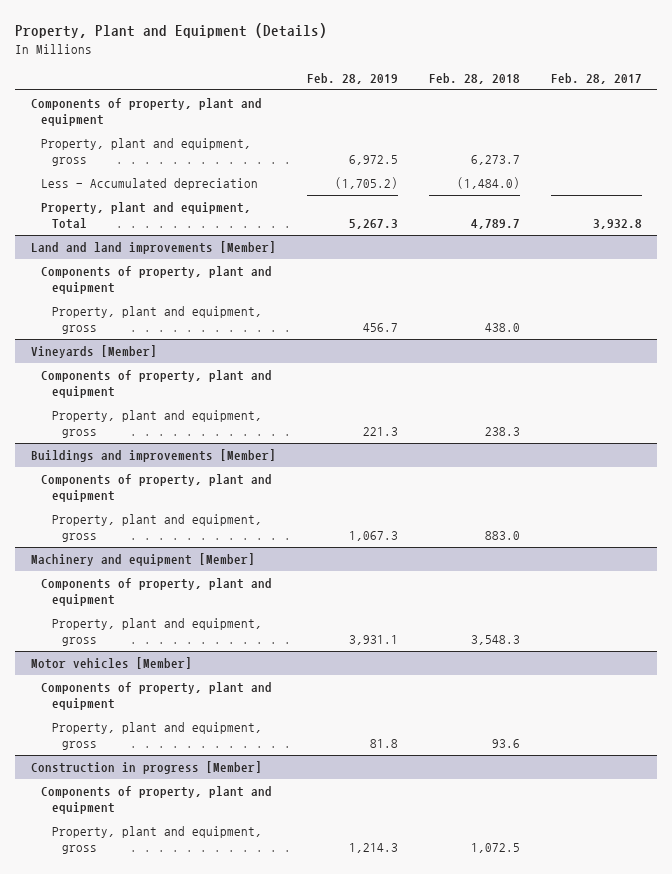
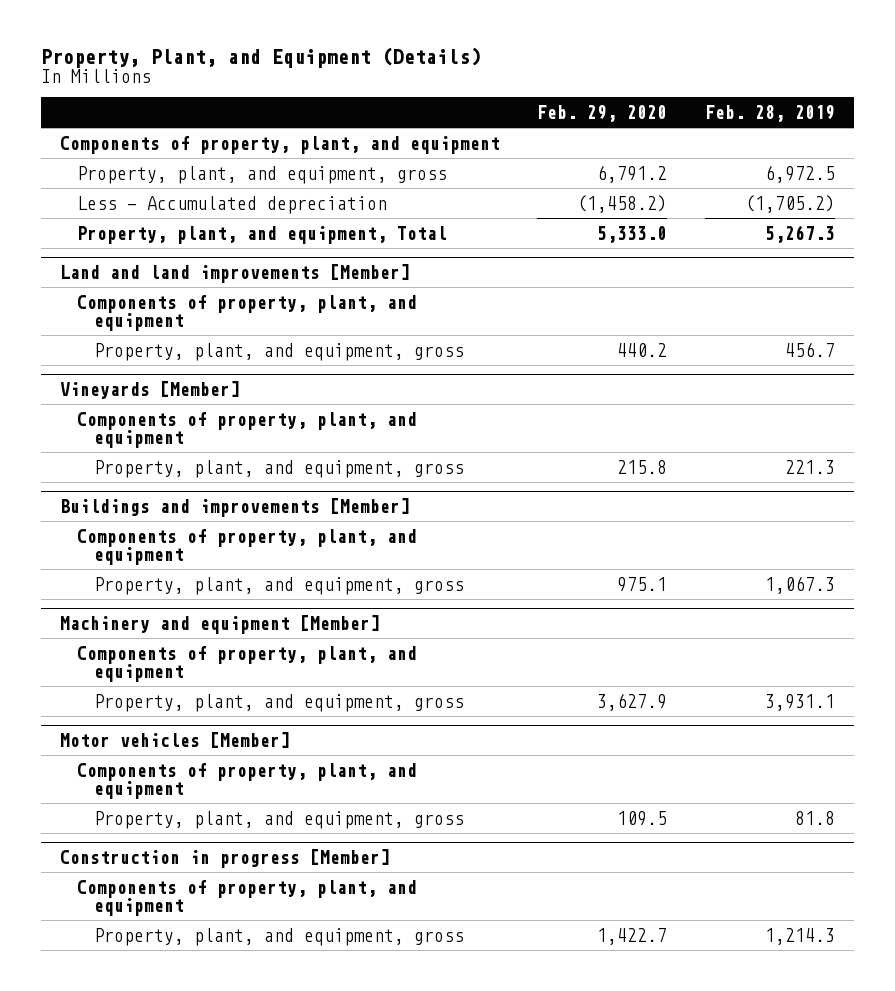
[15,23,328,39] Property, Plant and Equipment (Details) -> [41,46,482,68] Property, Plant, and Equipment (Details)
[428,72,520,84] Feb. 28, 2018 -> none
[550,72,642,84] Feb. 28, 2017 -> none
none -> [537,104,668,122] Feb. 29, 2020
[30,97,262,127] Components of property, plant and equipment -> [59,135,500,154] Components of property, plant, and equipment
[41,137,252,167] Property, plant and equipment, gross -> [77,165,448,184] Property, plant, and equipment, gross
[41,201,252,230] Property, plant and equipment, Total -> [77,225,448,244] Property, plant, and equipment, Total
[41,265,273,295] Components of property, plant and equipment -> [77,294,418,332] Components of property, plant, and equipment
[51,305,262,335] Property, plant and equipment, gross -> [94,342,465,361] Property, plant, and equipment, gross
[41,369,273,399] Components of property, plant and equipment -> [77,411,418,449] Components of property, plant, and equipment
[51,409,262,439] Property, plant and equipment, gross -> [94,459,465,478] Property, plant, and equipment, gross
[41,473,273,503] Components of property, plant and equipment -> [77,528,418,566] Components of property, plant, and equipment
[51,513,262,543] Property, plant and equipment, gross -> [94,576,465,595] Property, plant, and equipment, gross
[41,577,273,607] Components of property, plant and equipment -> [77,645,418,683] Components of property, plant, and equipment
[51,617,262,647] Property, plant and equipment, gross -> [94,693,465,712] Property, plant, and equipment, gross
[41,681,273,711] Components of property, plant and equipment -> [77,762,418,800] Components of property, plant, and equipment
[51,721,262,751] Property, plant and equipment, gross -> [94,810,465,829] Property, plant, and equipment, gross
[41,785,273,815] Components of property, plant and equipment -> [77,879,418,917] Components of property, plant, and equipment
[51,825,262,855] Property, plant and equipment, gross -> [94,927,465,946] Property, plant, and equipment, gross

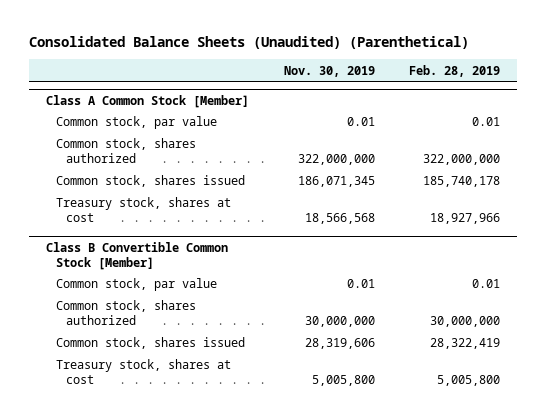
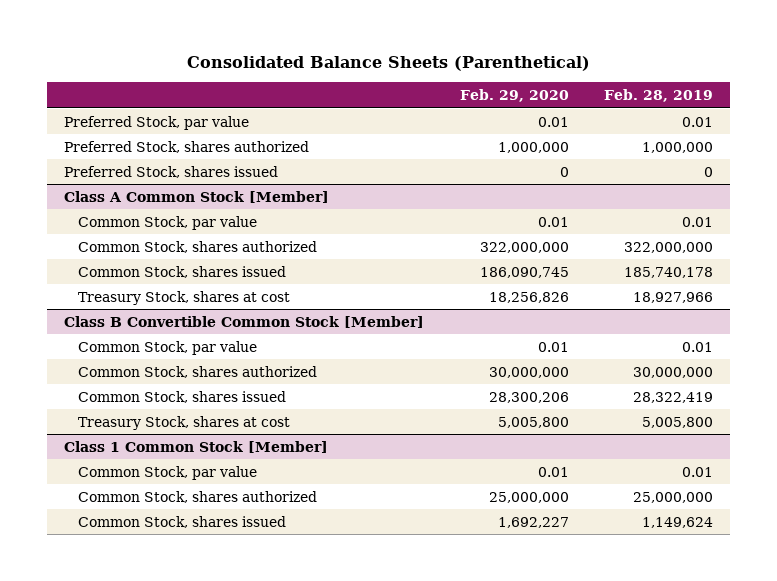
[28,36,469,50] Consolidated Balance Sheets (Unaudited) (Parenthetical) -> [186,56,590,72] Consolidated Balance Sheets (Parenthetical)
[283,65,375,77] Nov. 30, 2019 -> none
none -> [459,88,569,102] Feb. 29, 2020
none -> [64,115,250,130] Preferred Stock, par value
none -> [64,140,310,153] Preferred Stock, shares authorized
none -> [64,165,279,178] Preferred Stock, shares issued
[55,116,217,130] Common stock, par value -> [77,215,257,230] Common Stock, par value
[55,138,196,164] Common stock, shares authorized -> [77,240,317,253] Common Stock, shares authorized
[55,175,245,188] Common stock, shares issued -> [77,265,286,278] Common Stock, shares issued
[55,197,231,223] Treasury stock, shares at cost -> [77,290,290,305] Treasury Stock, shares at cost
[55,278,217,292] Common stock, par value -> [77,340,257,355] Common Stock, par value
[55,300,196,326] Common stock, shares authorized -> [77,365,317,378] Common Stock, shares authorized
[55,337,245,350] Common stock, shares issued -> [77,390,286,403] Common Stock, shares issued
[55,359,231,385] Treasury stock, shares at cost -> [77,415,290,430] Treasury Stock, shares at cost
none -> [64,440,329,453] Class 1 Common Stock [Member]
none -> [77,465,257,480] Common Stock, par value
none -> [77,490,317,503] Common Stock, shares authorized
none -> [77,515,286,528] Common Stock, shares issued

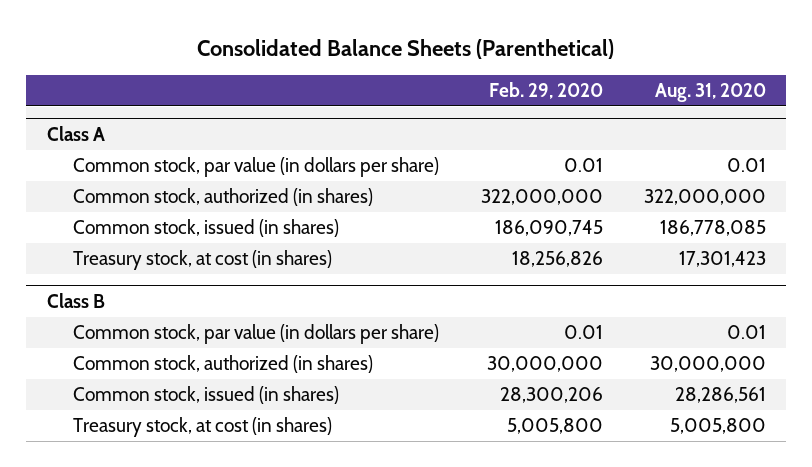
[603,88,713,102] Feb. 28, 2019 -> none
none -> [654,82,766,102] Aug. 31, 2020
[64,115,250,130] Preferred Stock, par value -> none
[64,140,310,153] Preferred Stock, shares authorized -> none
[64,165,279,178] Preferred Stock, shares issued -> none
[64,440,329,453] Class 1 Common Stock [Member] -> none
[77,465,257,480] Common Stock, par value -> none
[77,490,317,503] Common Stock, shares authorized -> none
[77,515,286,528] Common Stock, shares issued -> none
[64,190,330,203] Class A Common Stock [Member] -> [46,125,105,141] Class A
[77,215,257,230] Common Stock, par value -> [73,157,440,178] Common stock, par value (in dollars per share)
[77,240,317,253] Common Stock, shares authorized -> [73,188,374,207] Common stock, authorized (in shares)
[77,265,286,278] Common Stock, shares issued -> [73,219,340,238] Common stock, issued (in shares)
[77,290,290,305] Treasury Stock, shares at cost -> [73,250,333,271] Treasury stock, at cost (in shares)
[64,315,425,328] Class B Convertible Common Stock [Member] -> [46,292,105,308] Class B
[77,340,257,355] Common Stock, par value -> [73,324,440,345] Common stock, par value (in dollars per share)
[77,365,317,378] Common Stock, shares authorized -> [73,355,374,374] Common stock, authorized (in shares)
[77,390,286,403] Common Stock, shares issued -> [73,386,340,405] Common stock, issued (in shares)
[77,415,290,430] Treasury Stock, shares at cost -> [73,417,333,438] Treasury stock, at cost (in shares)

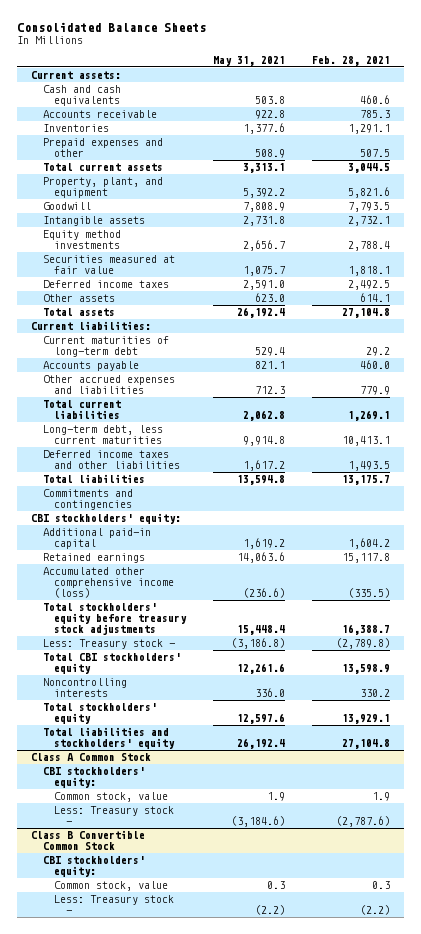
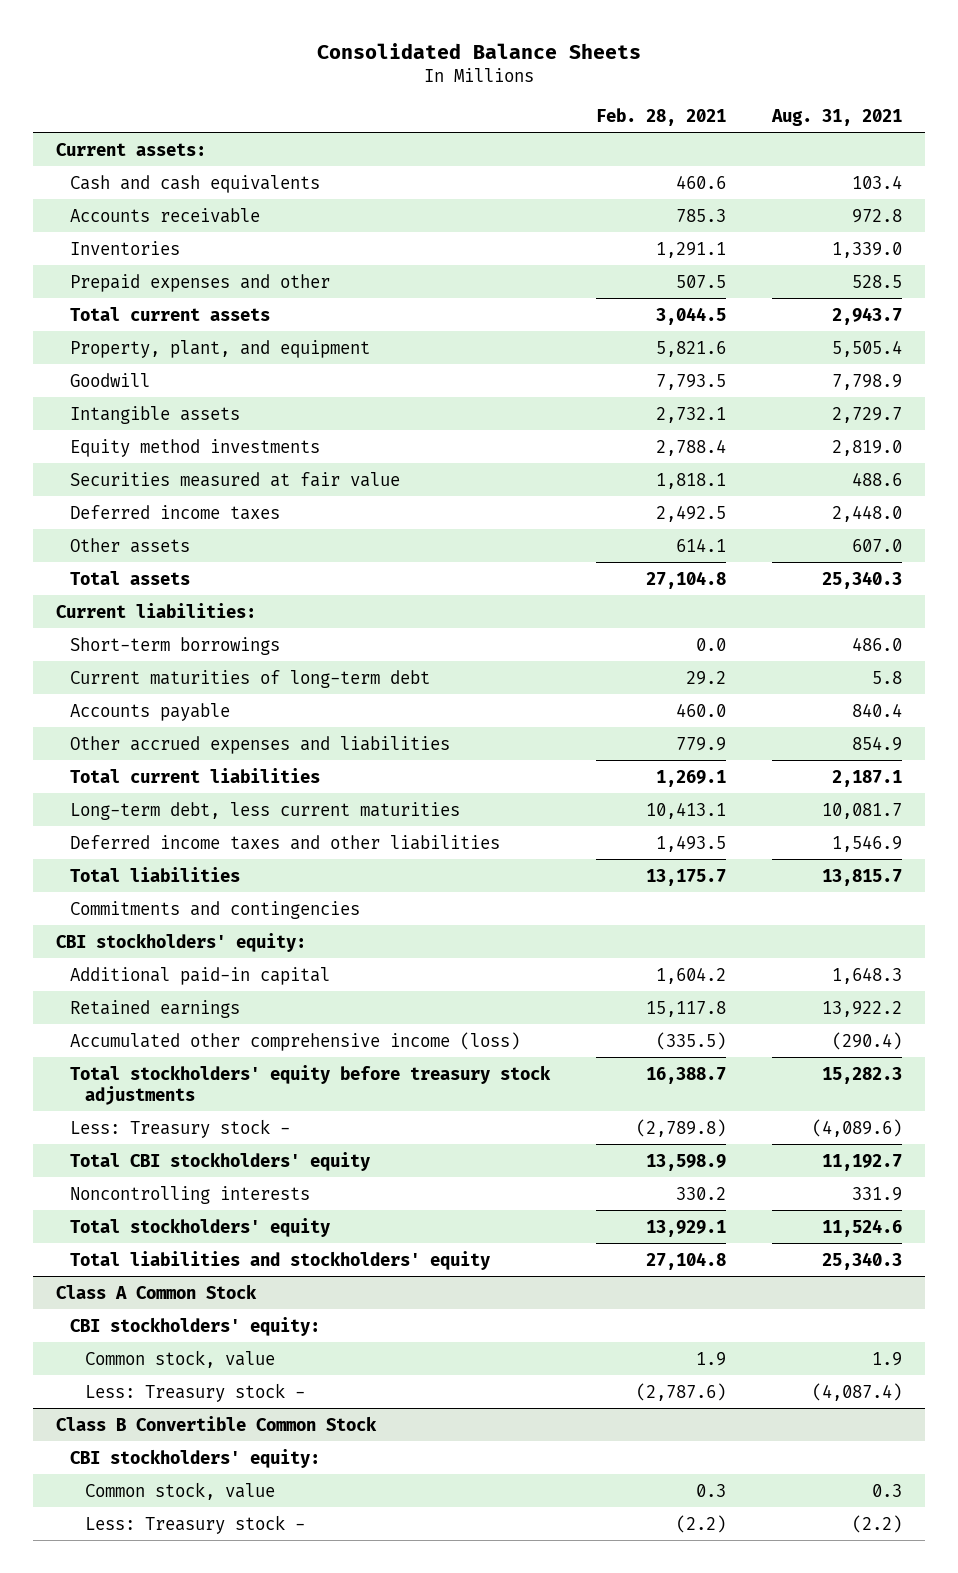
[213,55,286,66] May 31, 2021 -> none
none -> [771,108,903,126] Aug. 31, 2021
none -> [70,636,281,655] Short-term borrowings

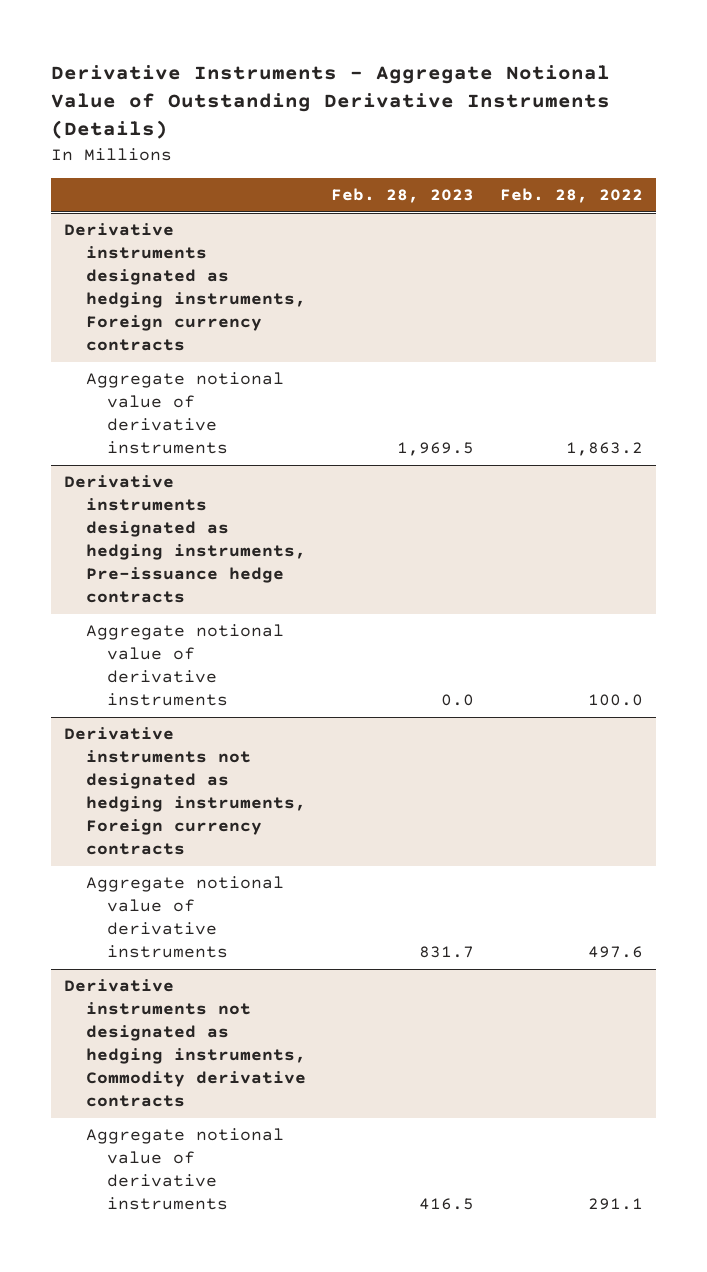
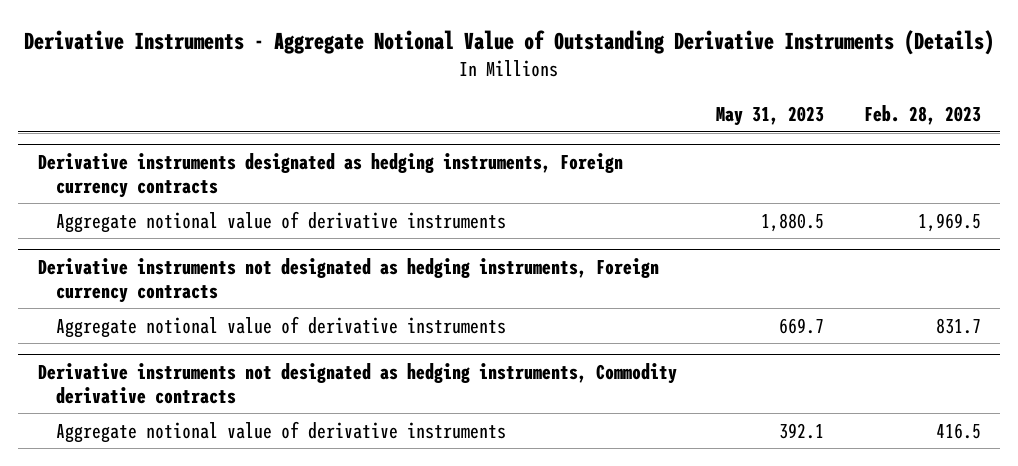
[499,188,643,204] Feb. 28, 2022 -> none
none -> [716,106,825,127] May 31, 2023
[64,475,306,604] Derivative instruments designated as hedging instruments, Pre-issuance hedge contracts -> none
[85,624,284,707] Aggregate notional value of derivative instruments -> none

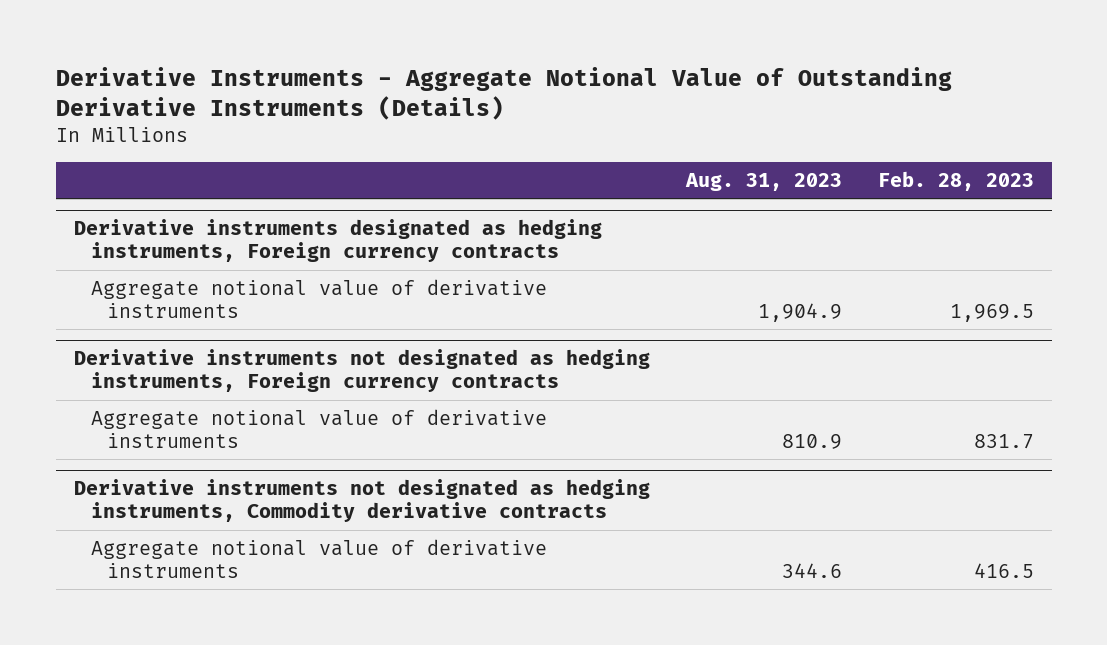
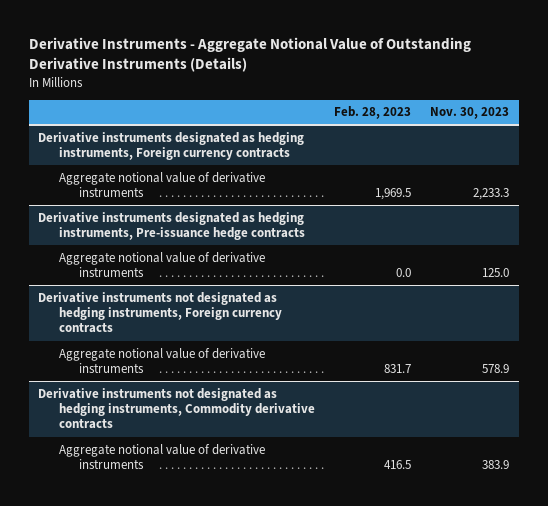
[684,172,842,191] Aug. 31, 2023 -> none
none -> [430,107,510,120] Nov. 30, 2023
none -> [38,211,305,241] Derivative instruments designated as hedging instruments, Pre-issuance hedge contracts
none -> [58,251,265,278] Aggregate notional value of derivative instruments

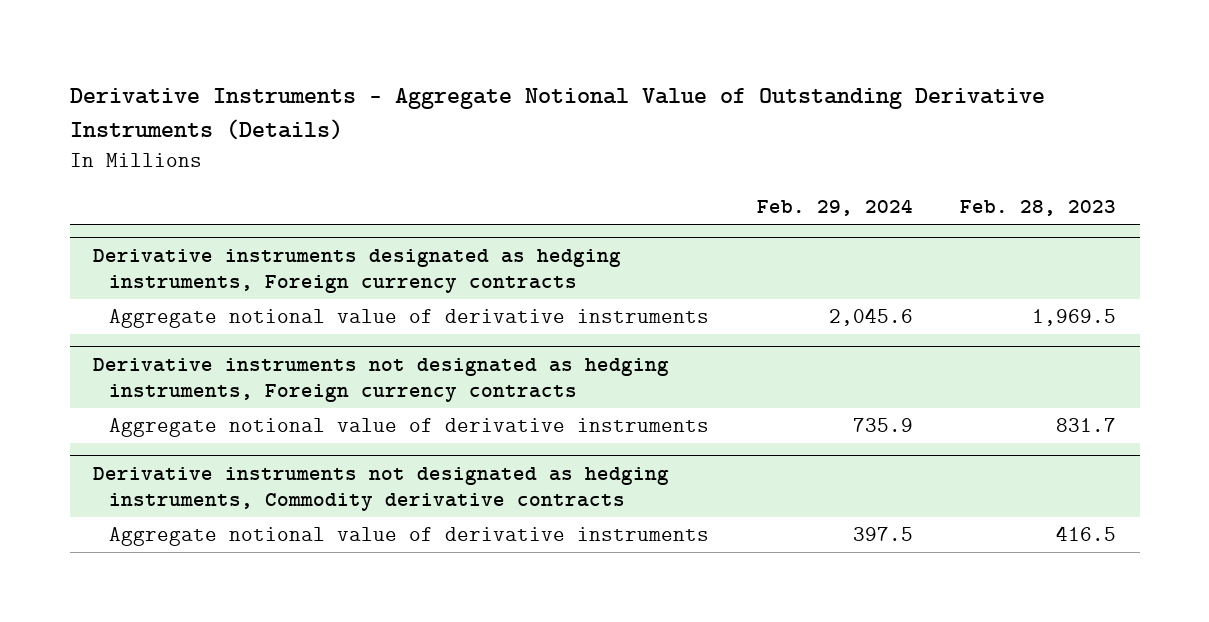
[430,107,510,120] Nov. 30, 2023 -> none
none -> [756,199,913,217] Feb. 29, 2024
[38,211,305,241] Derivative instruments designated as hedging instruments, Pre-issuance hedge contracts -> none
[58,251,265,278] Aggregate notional value of derivative instruments -> none

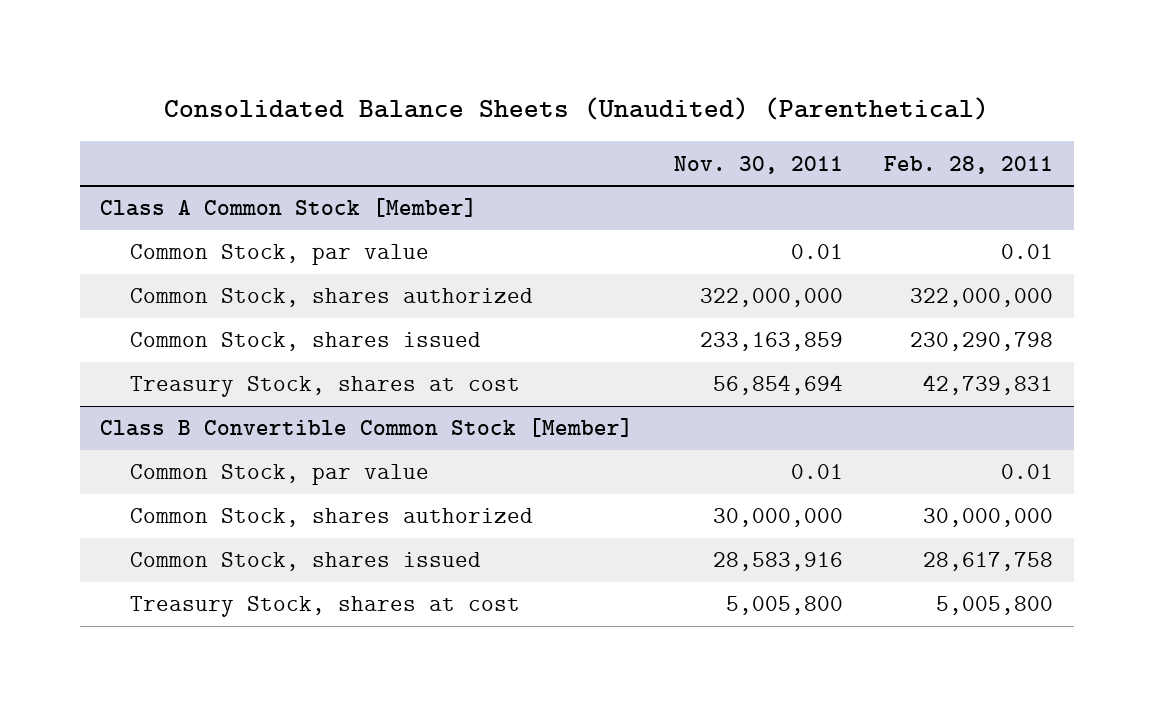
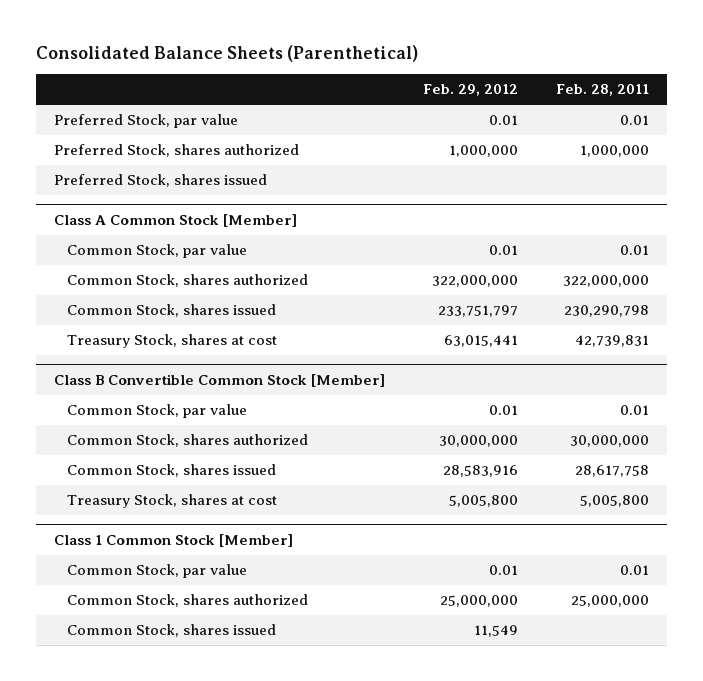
[163,97,989,121] Consolidated Balance Sheets (Unaudited) (Parenthetical) -> [35,45,418,63] Consolidated Balance Sheets (Parenthetical)
[674,155,844,174] Nov. 30, 2011 -> none
none -> [423,84,519,97] Feb. 29, 2012
none -> [54,114,239,129] Preferred Stock, par value
none -> [54,144,300,158] Preferred Stock, shares authorized
none -> [54,174,268,188] Preferred Stock, shares issued
none -> [54,533,294,547] Class 1 Common Stock [Member]
none -> [66,564,247,579] Common Stock, par value
none -> [66,594,308,608] Common Stock, shares authorized
none -> [66,624,276,638] Common Stock, shares issued

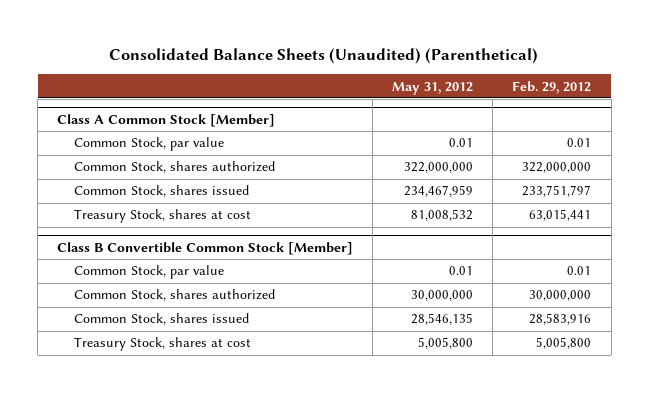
[35,45,418,63] Consolidated Balance Sheets (Parenthetical) -> [109,47,539,64] Consolidated Balance Sheets (Unaudited) (Parenthetical)
[555,84,649,97] Feb. 28, 2011 -> none
none -> [392,81,474,95] May 31, 2012
[54,114,239,129] Preferred Stock, par value -> none
[54,144,300,158] Preferred Stock, shares authorized -> none
[54,174,268,188] Preferred Stock, shares issued -> none
[54,533,294,547] Class 1 Common Stock [Member] -> none
[66,564,247,579] Common Stock, par value -> none
[66,594,308,608] Common Stock, shares authorized -> none
[66,624,276,638] Common Stock, shares issued -> none

